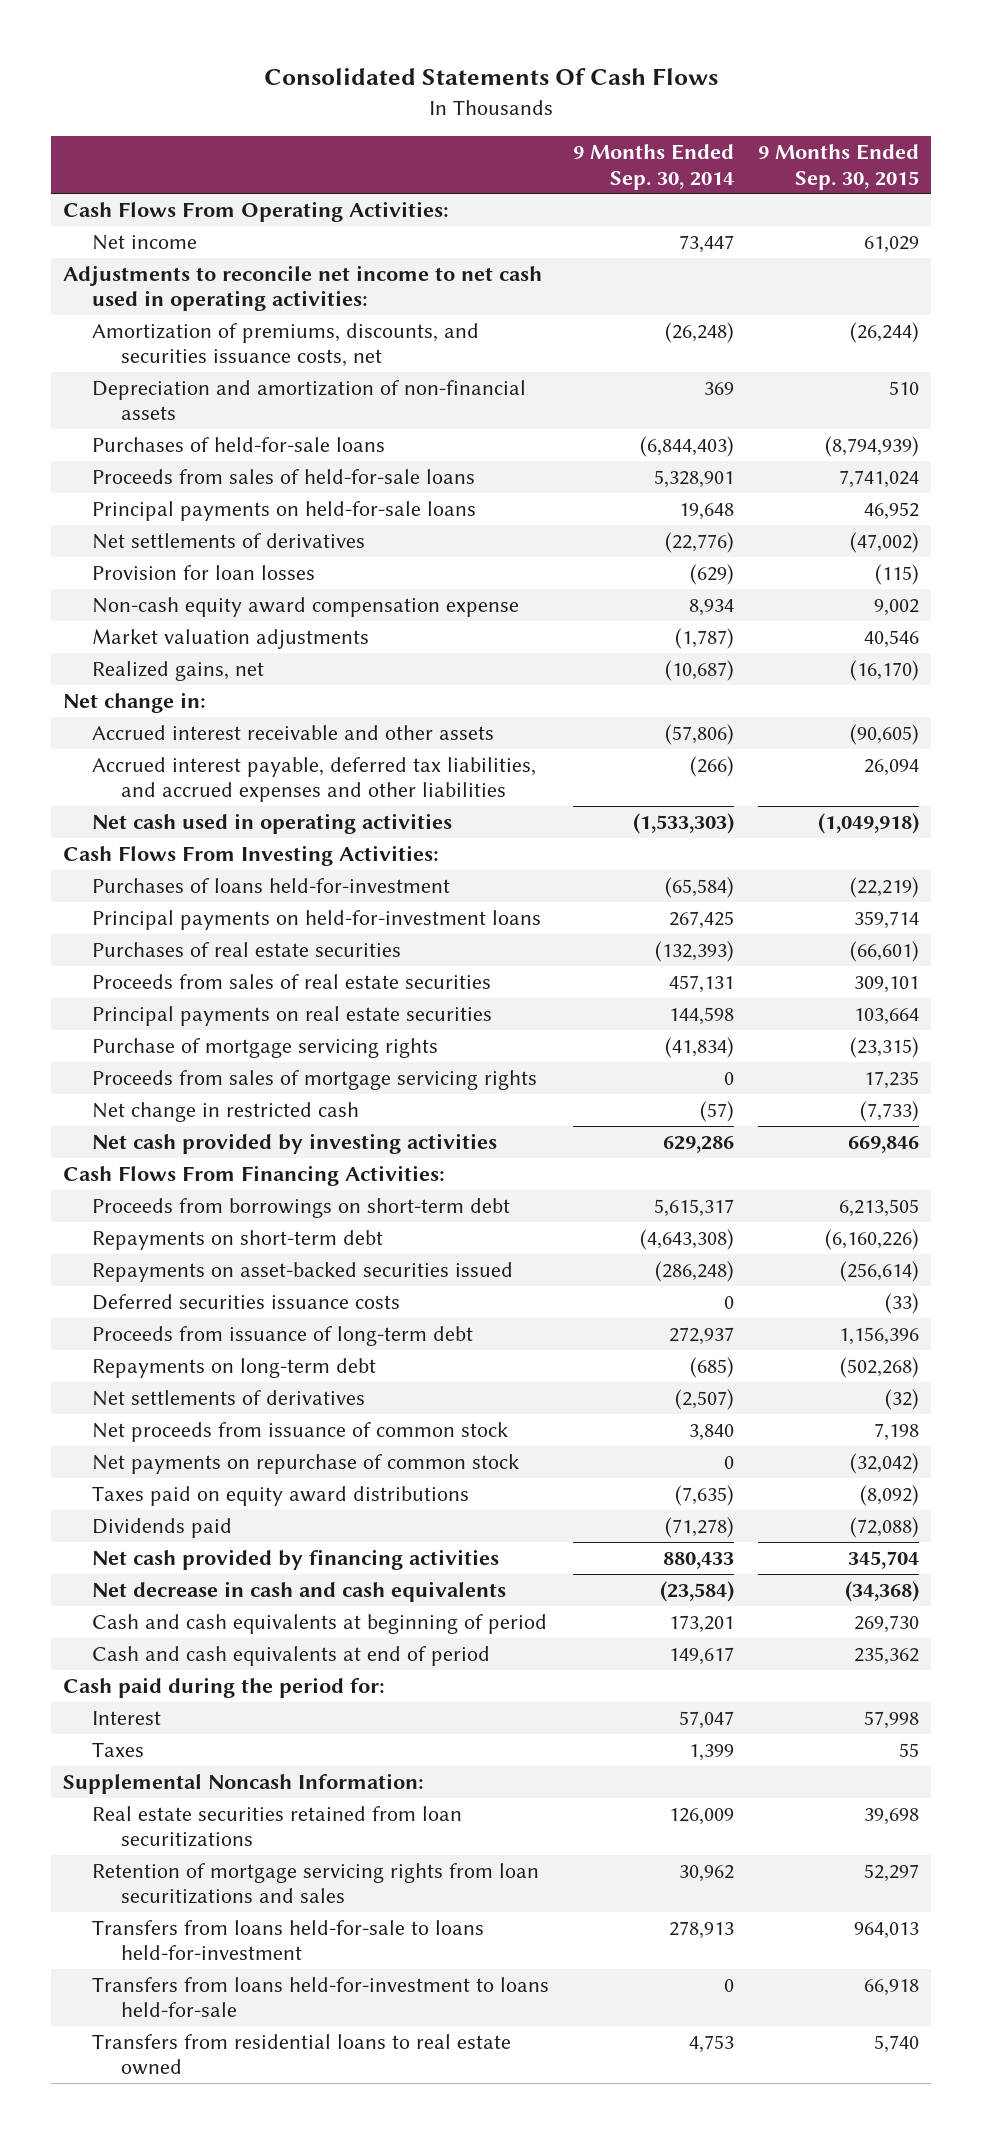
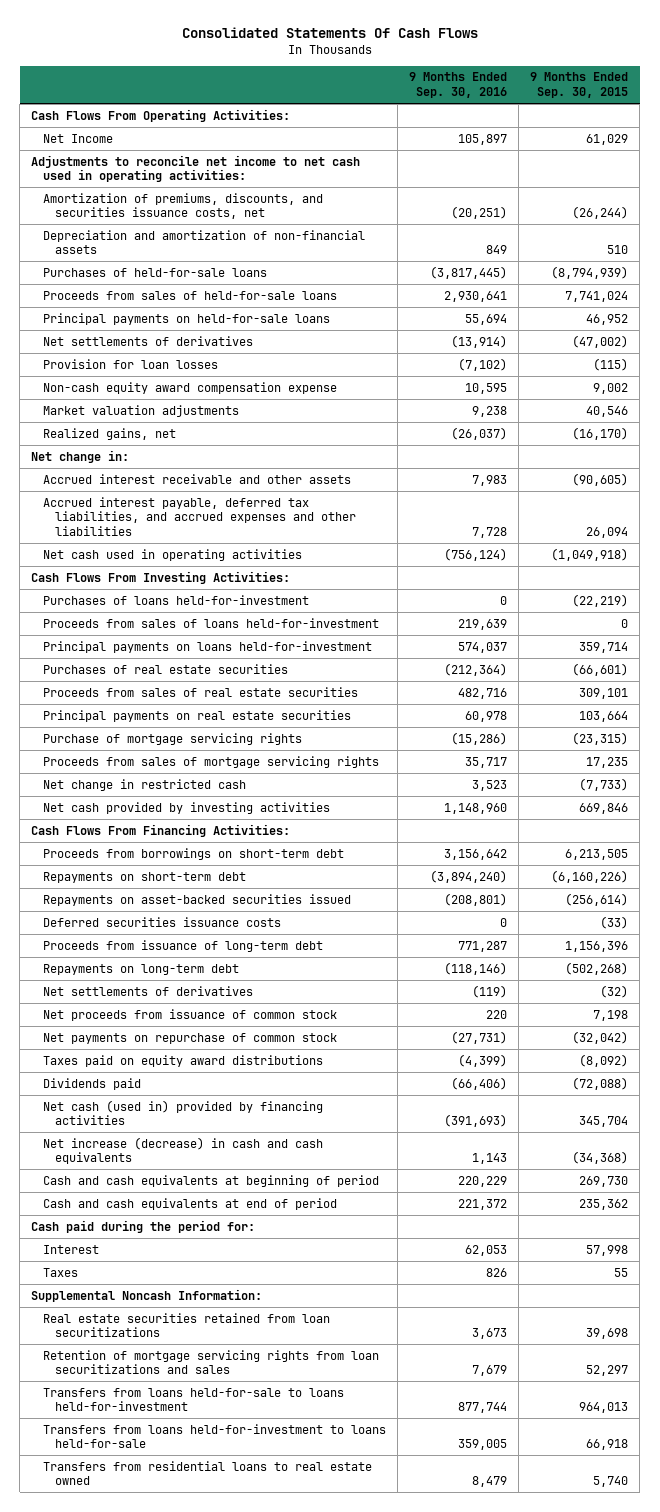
[573,144,735,190] 9 Months Ended Sep. 30, 2014 -> none
none -> [409,72,508,99] 9 Months Ended Sep. 30, 2016
[92,235,198,251] Net income -> [43,133,114,143] Net Income
none -> [43,617,380,628] Proceeds from sales of loans held-for-investment
[92,910,542,931] Principal payments on held-for-investment loans -> [43,640,373,653] Principal payments on loans held-for-investment
[92,1549,500,1571] Net cash provided by financing activities -> [43,1099,324,1126] Net cash (used in) provided by financing activities
[92,1581,507,1603] Net decrease in cash and cash equivalents -> [43,1136,324,1165] Net increase (decrease) in cash and cash equivalents

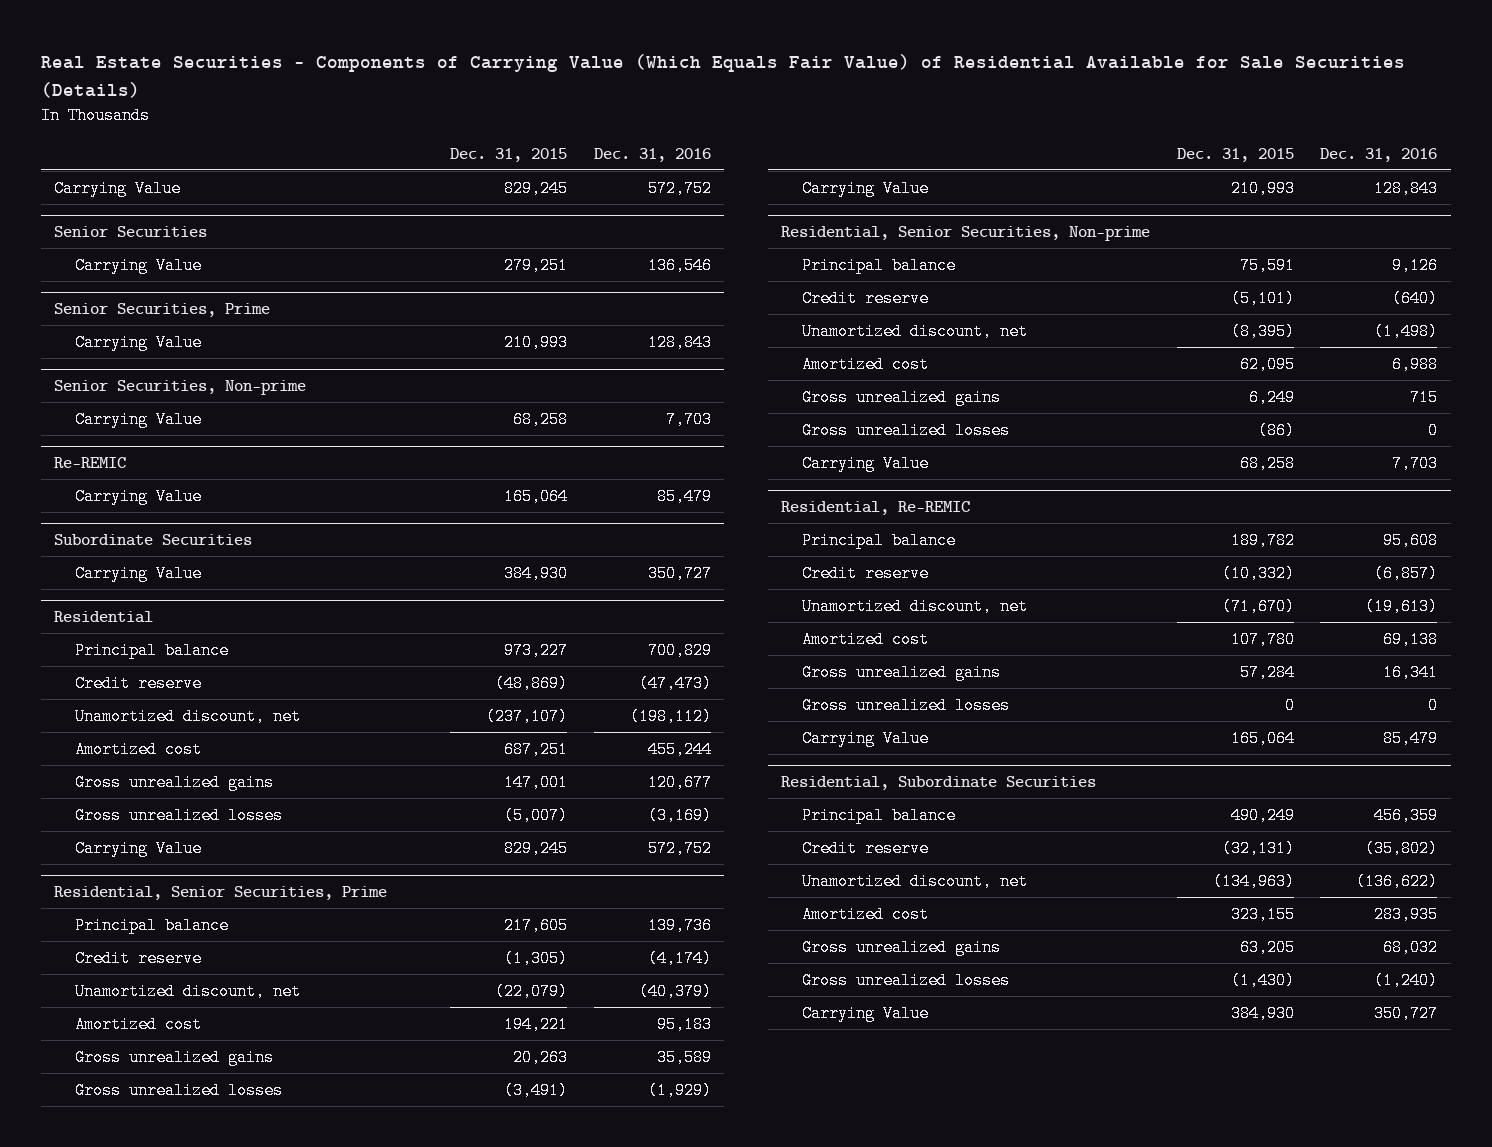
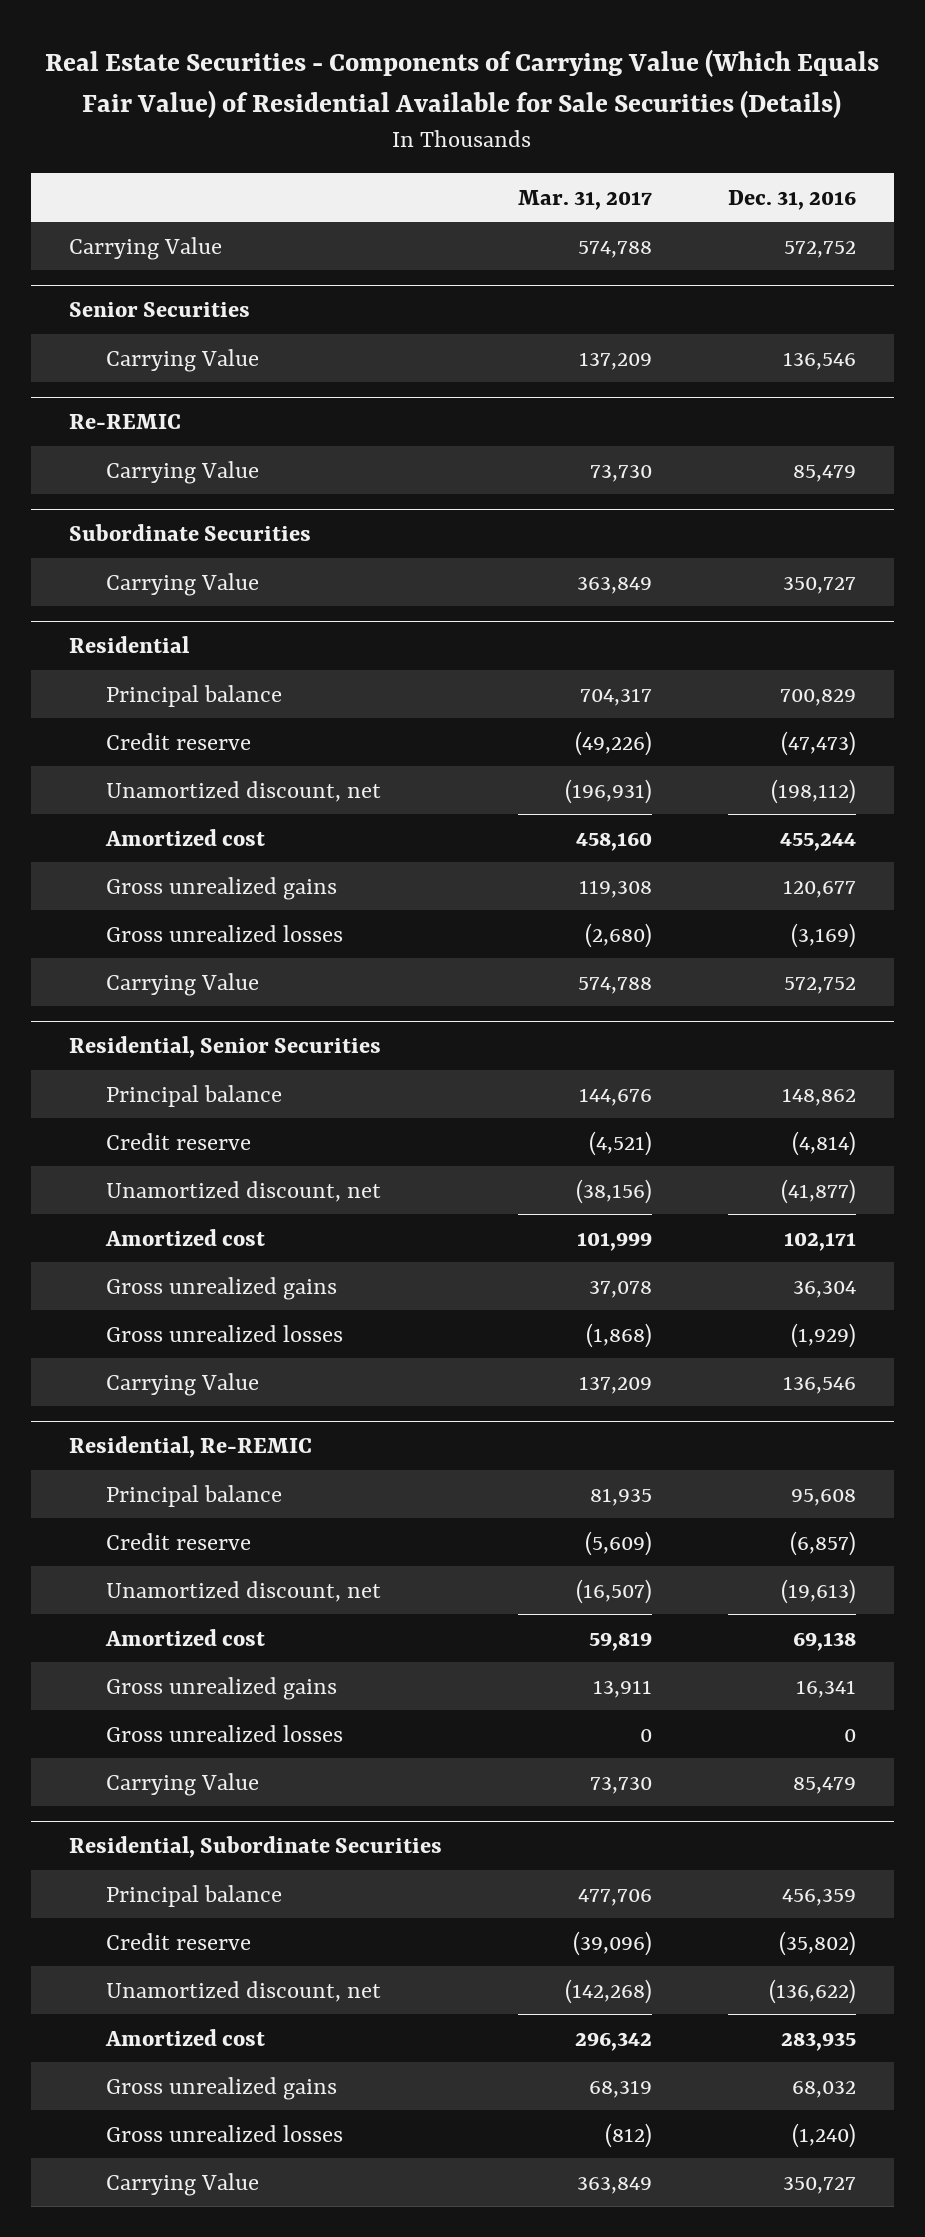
[449,147,567,162] Dec. 31, 2015 -> none
none -> [517,189,652,210] Mar. 31, 2017
[54,303,271,318] Senior Securities, Prime -> none
[74,333,202,351] Carrying Value -> none
[54,380,307,396] Senior Securities, Non-prime -> none
[74,410,202,428] Carrying Value -> none
[54,886,388,901] Residential, Senior Securities, Prime -> [68,1035,381,1058] Residential, Senior Securities
[647,916,712,934] 139,736 -> [781,1087,856,1106] 148,862
[647,949,712,967] (4,174) -> [791,1130,856,1156] (4,814)
[638,982,712,1000] (40,379) -> [780,1178,856,1204] (41,877)
[656,1015,712,1033] 95,183 -> [783,1231,856,1251] 102,171
[656,1048,712,1066] 35,589 -> [792,1280,856,1298] 36,304
[781,226,1151,242] Residential, Senior Securities, Non-prime -> none
[801,256,956,274] Principal balance -> none
[801,289,929,307] Credit reserve -> none
[801,322,1028,340] Unamortized discount, net -> none
[801,355,929,373] Amortized cost -> none
[801,388,1001,406] Gross unrealized gains -> none
[801,421,1010,439] Gross unrealized losses -> none
[801,454,929,472] Carrying Value -> none
[1374,179,1439,197] 128,843 -> [782,1375,856,1394] 136,546

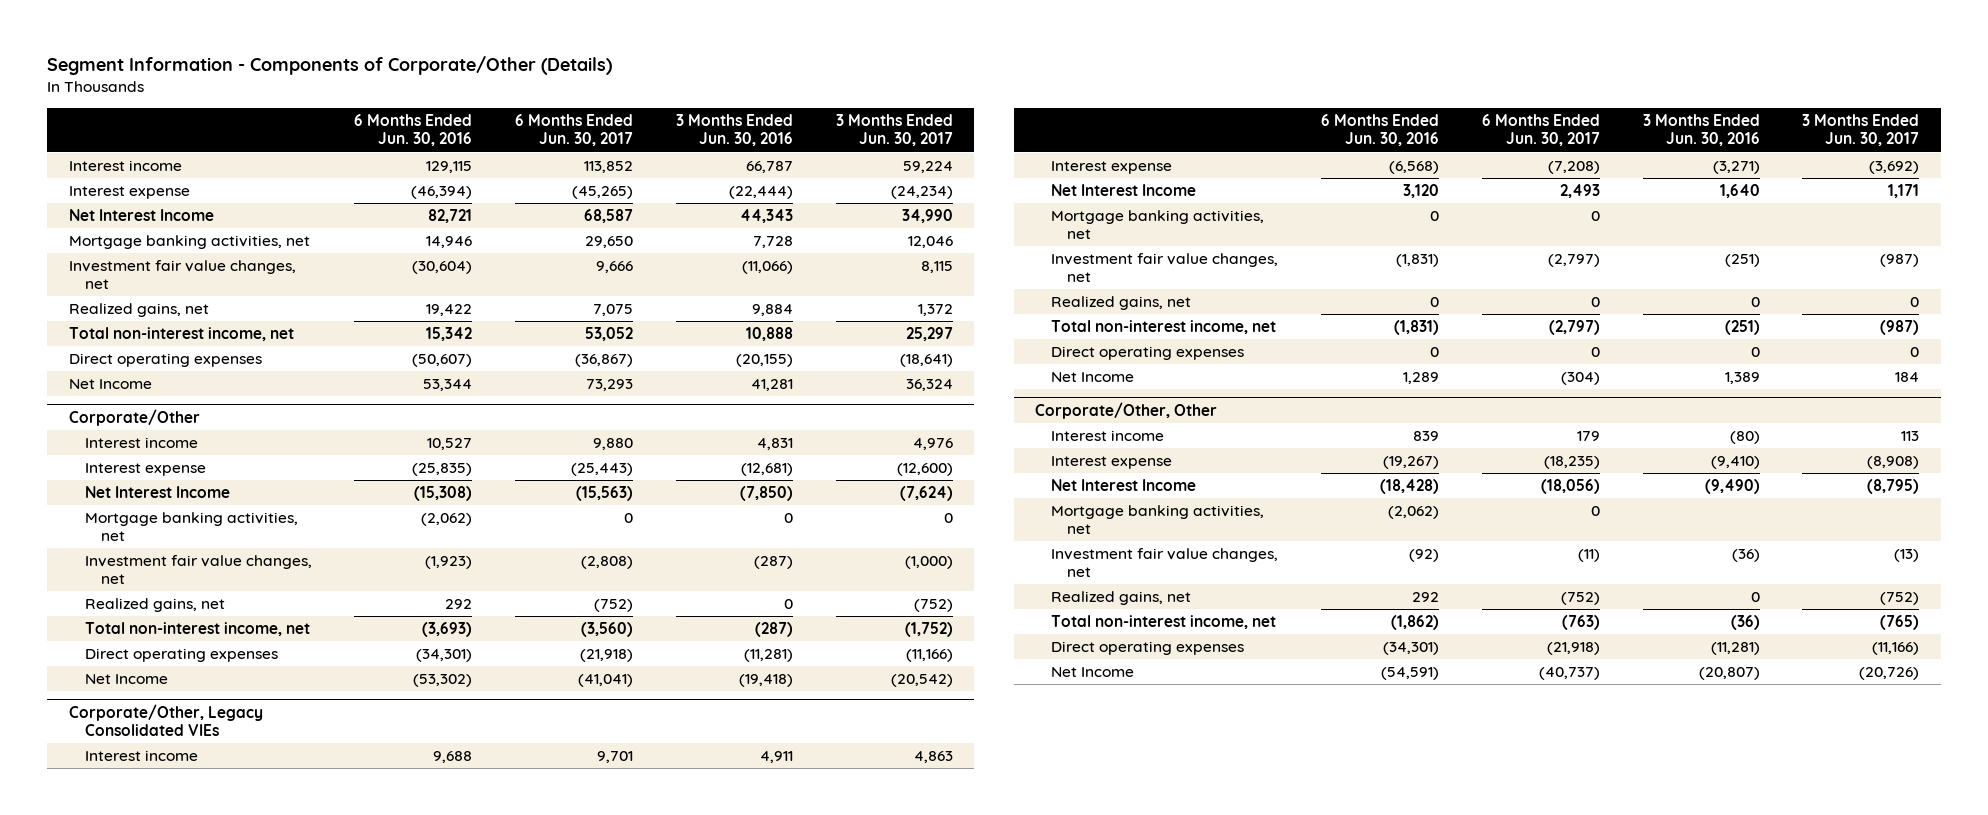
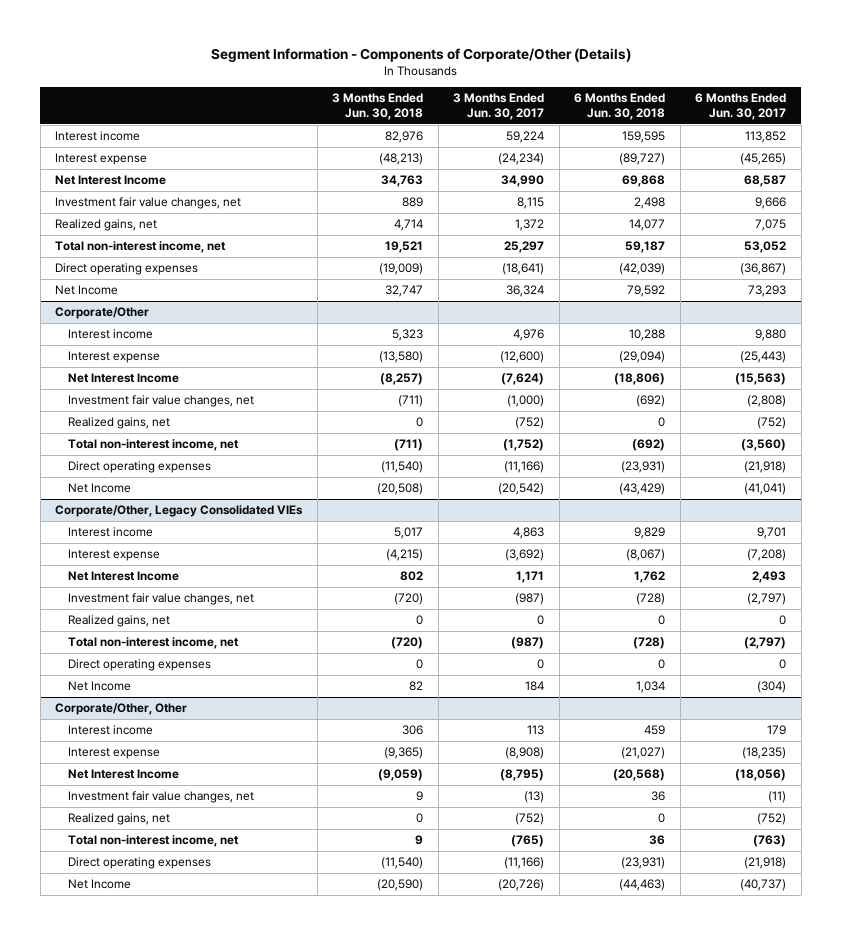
[354,114,473,147] 6 Months Ended Jun. 30, 2016 -> none
[676,114,794,147] 3 Months Ended Jun. 30, 2016 -> none
none -> [332,93,424,121] 3 Months Ended Jun. 30, 2018
none -> [574,93,666,121] 6 Months Ended Jun. 30, 2018
[68,235,310,250] Mortgage banking activities, net -> none
[84,512,298,542] Mortgage banking activities, net -> none
[1050,210,1264,240] Mortgage banking activities, net -> none
[1050,505,1264,535] Mortgage banking activities, net -> none

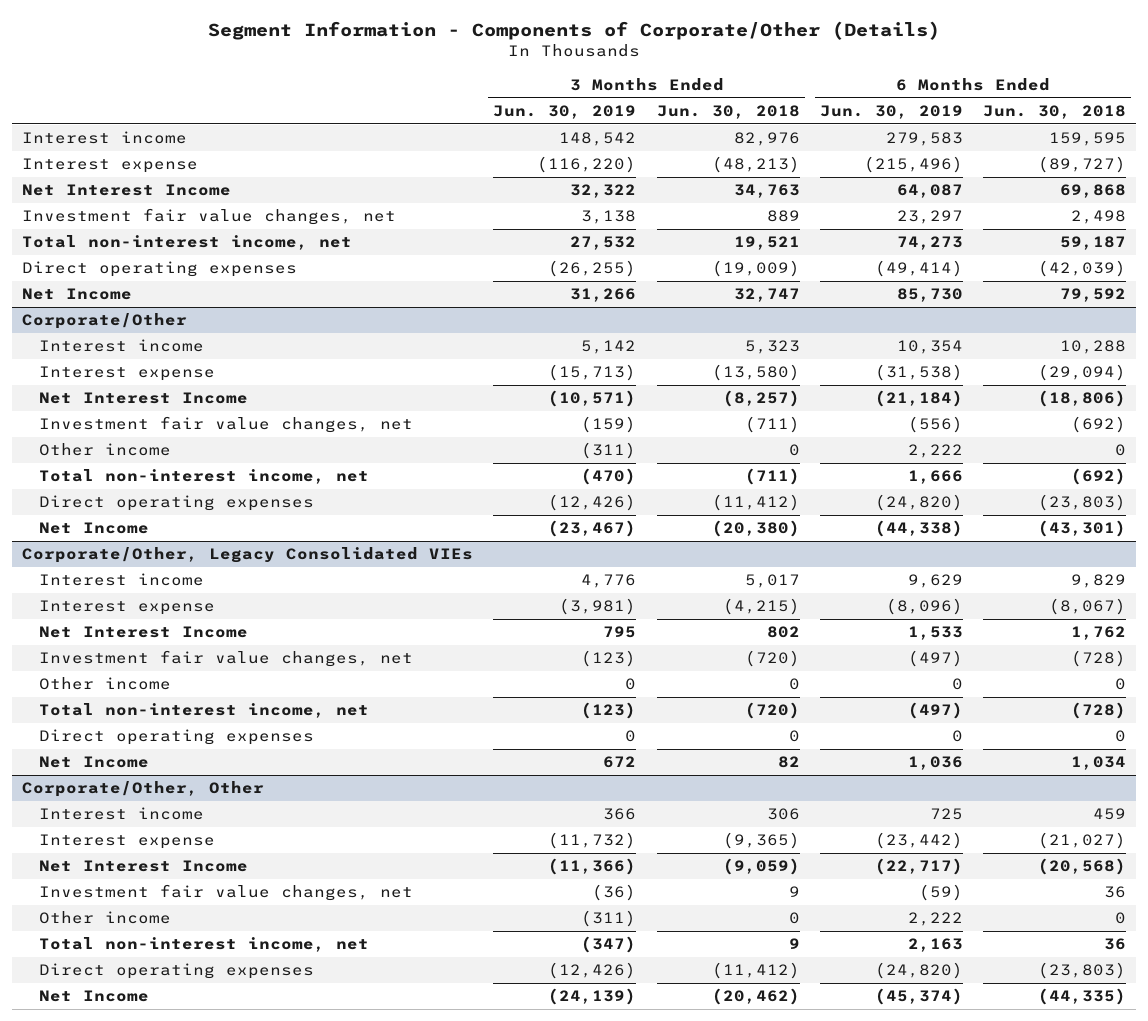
[453,93,545,121] 3 Months Ended Jun. 30, 2017 -> none
[695,93,787,121] 6 Months Ended Jun. 30, 2017 -> none
none -> [493,104,637,119] Jun. 30, 2019
none -> [819,104,963,119] Jun. 30, 2019
[55,219,158,232] Realized gains, net -> none
[67,417,170,430] Realized gains, net -> none
none -> [39,443,172,457] Other income
[381,461,424,474] (11,540) -> [711,494,800,512] (11,412)
[621,461,666,474] (23,931) -> [1037,494,1126,512] (23,803)
[377,483,424,496] (20,508) -> [711,520,800,538] (20,380)
[619,483,666,496] (43,429) -> [1037,520,1126,538] (43,301)
[67,615,170,628] Realized gains, net -> none
none -> [39,677,172,691] Other income
[67,813,170,826] Realized gains, net -> none
none -> [39,911,172,925] Other income
[381,857,424,870] (11,540) -> [711,962,800,980] (11,412)
[621,857,666,870] (23,931) -> [1037,962,1126,980] (23,803)
[377,879,424,892] (20,590) -> [711,988,800,1006] (20,462)
[619,879,666,892] (44,463) -> [1037,988,1126,1006] (44,335)

